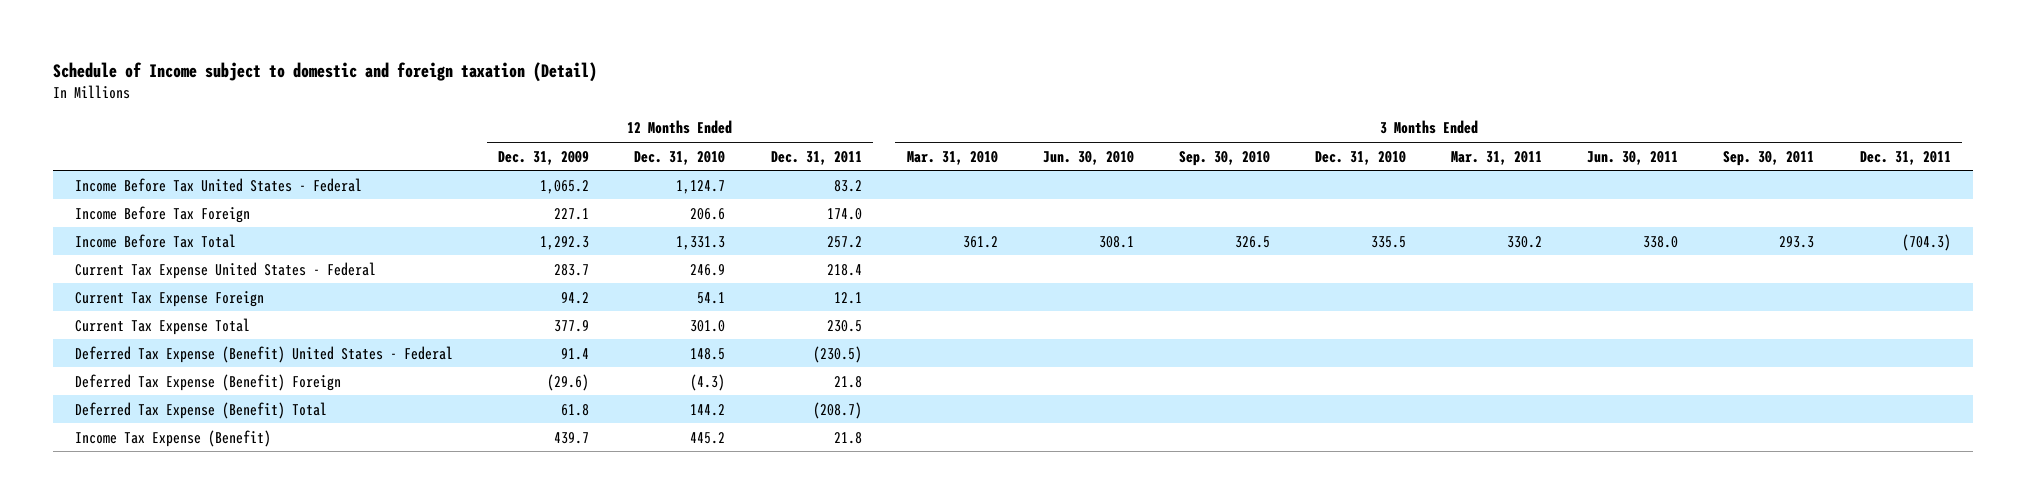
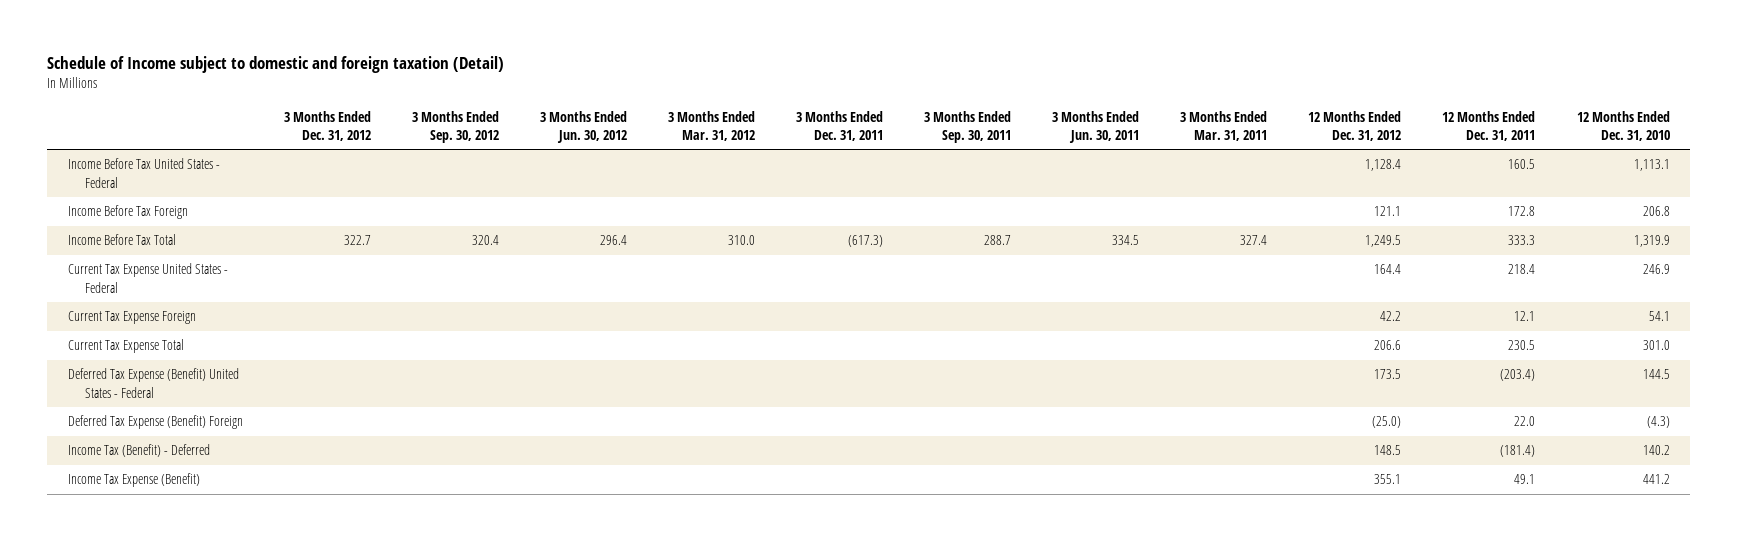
[498,150,590,165] Dec. 31, 2009 -> none
[906,150,998,165] Mar. 31, 2010 -> none
[1042,150,1134,165] Jun. 30, 2010 -> none
[1178,150,1270,166] Sep. 30, 2010 -> none
[1315,150,1407,165] Dec. 31, 2010 -> none
none -> [283,110,371,142] 3 Months Ended Dec. 31, 2012
none -> [411,110,499,144] 3 Months Ended Sep. 30, 2012
none -> [539,110,627,144] 3 Months Ended Jun. 30, 2012
none -> [668,110,756,142] 3 Months Ended Mar. 31, 2012
none -> [1308,110,1402,142] 12 Months Ended Dec. 31, 2012
[676,179,726,194] 1,124.7 -> [1633,159,1670,172] 1,113.1
[833,179,862,192] 83.2 -> [1508,159,1536,170] 160.5
[690,207,726,220] 206.6 -> [1642,206,1670,217] 206.8
[826,207,862,220] 174.0 -> [1508,206,1536,217] 172.8
[676,235,726,250] 1,331.3 -> [1633,235,1670,248] 1,319.9
[826,235,862,248] 257.2 -> [1508,235,1536,246] 333.3
[1507,235,1543,248] 330.2 -> [1240,235,1268,246] 327.4
[1643,235,1679,248] 338.0 -> [1112,235,1140,246] 334.5
[1779,235,1815,248] 293.3 -> [984,235,1012,246] 288.7
[1901,233,1951,251] (704.3) -> [848,235,884,248] (617.3)
[690,347,726,360] 148.5 -> [1642,369,1670,380] 144.5
[812,345,862,363] (230.5) -> [1500,369,1536,382] (203.4)
[833,375,862,388] 21.8 -> [1514,416,1536,427] 22.0
[75,401,328,419] Deferred Tax Expense (Benefit) Total -> [67,444,210,458] Income Tax (Benefit) - Deferred
[690,403,726,416] 144.2 -> [1642,445,1670,456] 140.2
[812,401,862,419] (208.7) -> [1500,445,1536,458] (181.4)
[690,431,726,444] 445.2 -> [1642,474,1670,485] 441.2
[833,431,862,444] 21.8 -> [1514,474,1536,485] 49.1

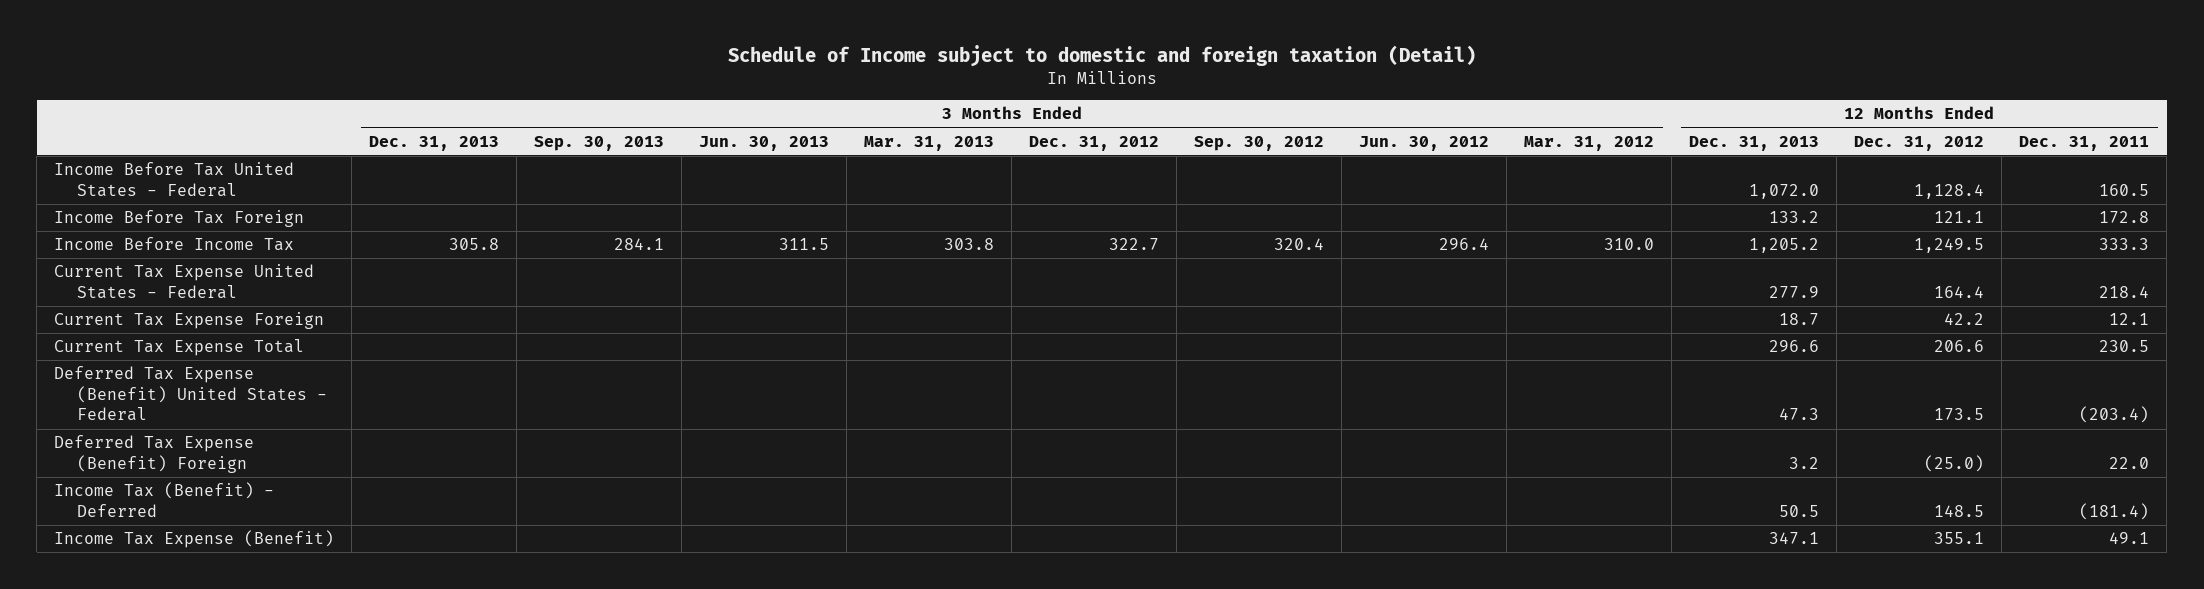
[796,110,884,142] 3 Months Ended Dec. 31, 2011 -> none
[924,110,1012,144] 3 Months Ended Sep. 30, 2011 -> none
[1052,110,1140,144] 3 Months Ended Jun. 30, 2011 -> none
[1180,110,1268,142] 3 Months Ended Mar. 31, 2011 -> none
[1576,110,1670,142] 12 Months Ended Dec. 31, 2010 -> none
none -> [369,135,500,151] Dec. 31, 2013
none -> [534,135,665,151] Sep. 30, 2013
none -> [699,135,830,151] Jun. 30, 2013
none -> [864,135,995,151] Mar. 31, 2013
none -> [1689,135,1820,151] Dec. 31, 2013
[67,234,176,246] Income Before Tax Total -> [54,237,295,252] Income Before Income Tax

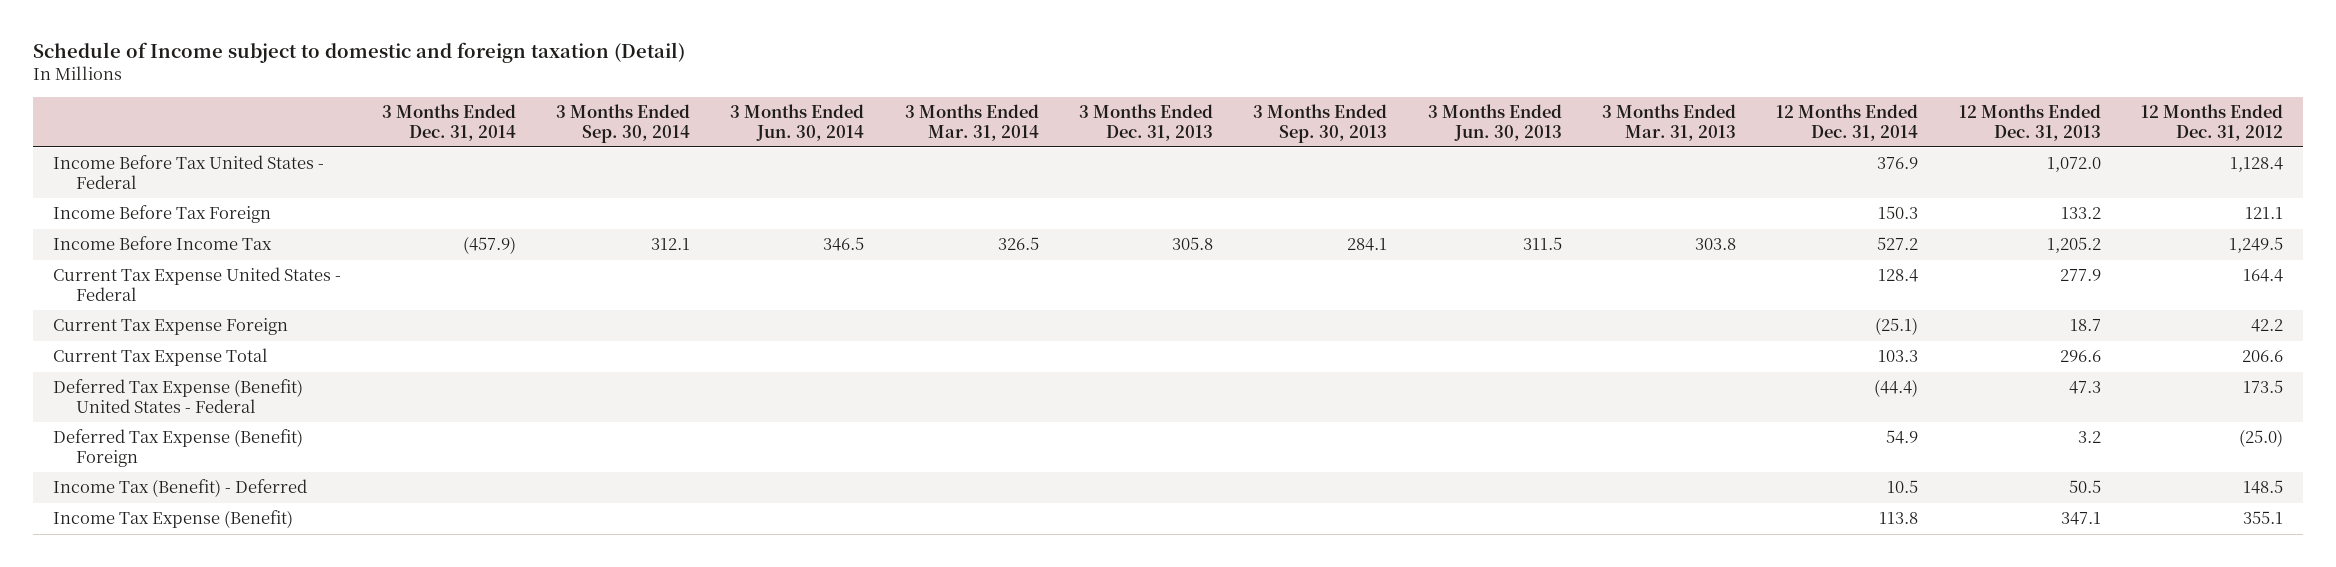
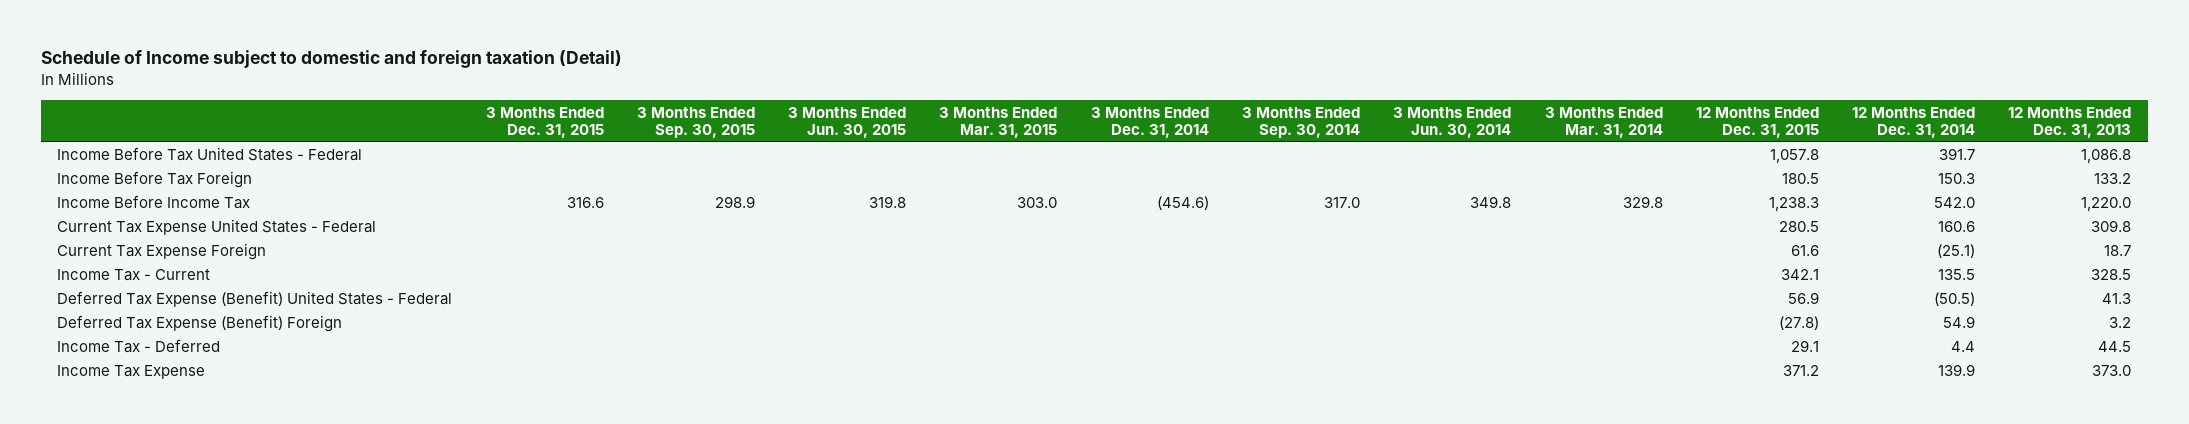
[1079,103,1214,141] 3 Months Ended Dec. 31, 2013 -> none
[1253,103,1388,143] 3 Months Ended Sep. 30, 2013 -> none
[1427,103,1562,141] 3 Months Ended Jun. 30, 2013 -> none
[1602,103,1737,141] 3 Months Ended Mar. 31, 2013 -> none
[2141,103,2284,141] 12 Months Ended Dec. 31, 2012 -> none
none -> [485,106,604,139] 3 Months Ended Dec. 31, 2015
none -> [636,106,755,139] 3 Months Ended Sep. 30, 2015
none -> [788,106,907,139] 3 Months Ended Jun. 30, 2015
none -> [939,106,1058,139] 3 Months Ended Mar. 31, 2015
none -> [1695,106,1819,139] 12 Months Ended Dec. 31, 2015
[1877,157,1919,170] 376.9 -> [1939,148,1976,161] 391.7
[2046,157,2101,173] 1,072.0 -> [2081,149,2132,164] 1,086.8
[462,236,516,255] (457.9) -> [1156,196,1209,211] (454.6)
[650,238,690,251] 312.1 -> [1323,197,1360,209] 317.0
[823,237,865,252] 346.5 -> [1470,196,1512,209] 349.8
[997,237,1039,251] 326.5 -> [1622,196,1663,209] 329.8
[1877,237,1919,251] 527.2 -> [1934,197,1976,209] 542.0
[2046,237,2101,254] 1,205.2 -> [2081,197,2132,212] 1,220.0
[1878,269,1919,283] 128.4 -> [1938,221,1976,233] 160.6
[2059,269,2101,282] 277.9 -> [2091,220,2132,233] 309.8
[53,348,269,367] Current Tax Expense Total -> [57,269,211,282] Income Tax - Current
[1878,350,1919,363] 103.3 -> [1938,269,1976,281] 135.5
[2059,350,2101,363] 296.6 -> [2091,269,2132,281] 328.5
[1874,379,1919,398] (44.4) -> [1934,292,1976,307] (50.5)
[2068,381,2101,395] 47.3 -> [2102,293,2132,305] 41.3
[53,479,308,498] Income Tax (Benefit) - Deferred -> [57,339,221,354] Income Tax - Deferred
[1887,480,1919,494] 10.5 -> [1951,341,1976,353] 4.4
[2068,480,2101,494] 50.5 -> [2098,341,2132,353] 44.5
[53,510,294,529] Income Tax Expense (Benefit) -> [57,365,206,380] Income Tax Expense
[1879,512,1919,525] 113.8 -> [1938,364,1976,377] 139.9
[2060,512,2101,526] 347.1 -> [2092,365,2132,377] 373.0

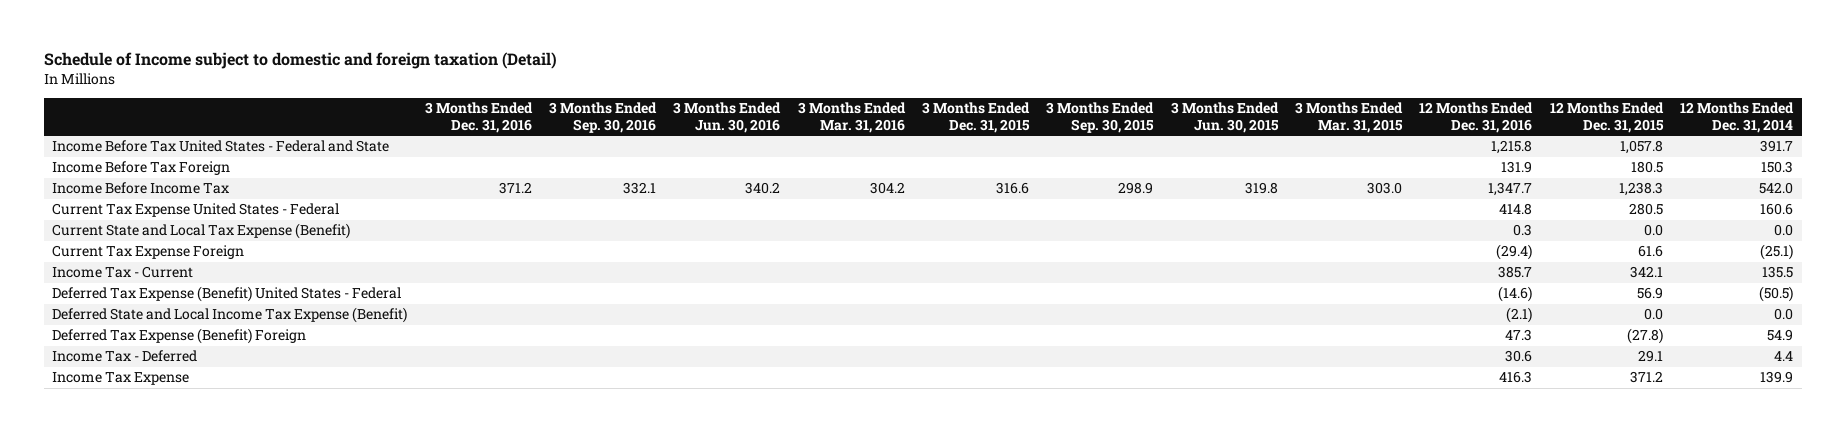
[1090,106,1209,139] 3 Months Ended Dec. 31, 2014 -> none
[1241,106,1360,139] 3 Months Ended Sep. 30, 2014 -> none
[1393,106,1512,139] 3 Months Ended Jun. 30, 2014 -> none
[1544,106,1663,139] 3 Months Ended Mar. 31, 2014 -> none
[2008,106,2132,139] 12 Months Ended Dec. 31, 2013 -> none
none -> [424,101,533,134] 3 Months Ended Dec. 31, 2016
none -> [549,101,658,134] 3 Months Ended Sep. 30, 2016
none -> [673,101,782,134] 3 Months Ended Jun. 30, 2016
none -> [797,101,906,134] 3 Months Ended Mar. 31, 2016
none -> [1419,101,1534,134] 12 Months Ended Dec. 31, 2016
[57,147,363,162] Income Before Tax United States - Federal -> [52,140,390,153] Income Before Tax United States - Federal and State
none -> [52,223,351,240] Current State and Local Tax Expense (Benefit)
none -> [52,307,408,324] Deferred State and Local Income Tax Expense (Benefit)

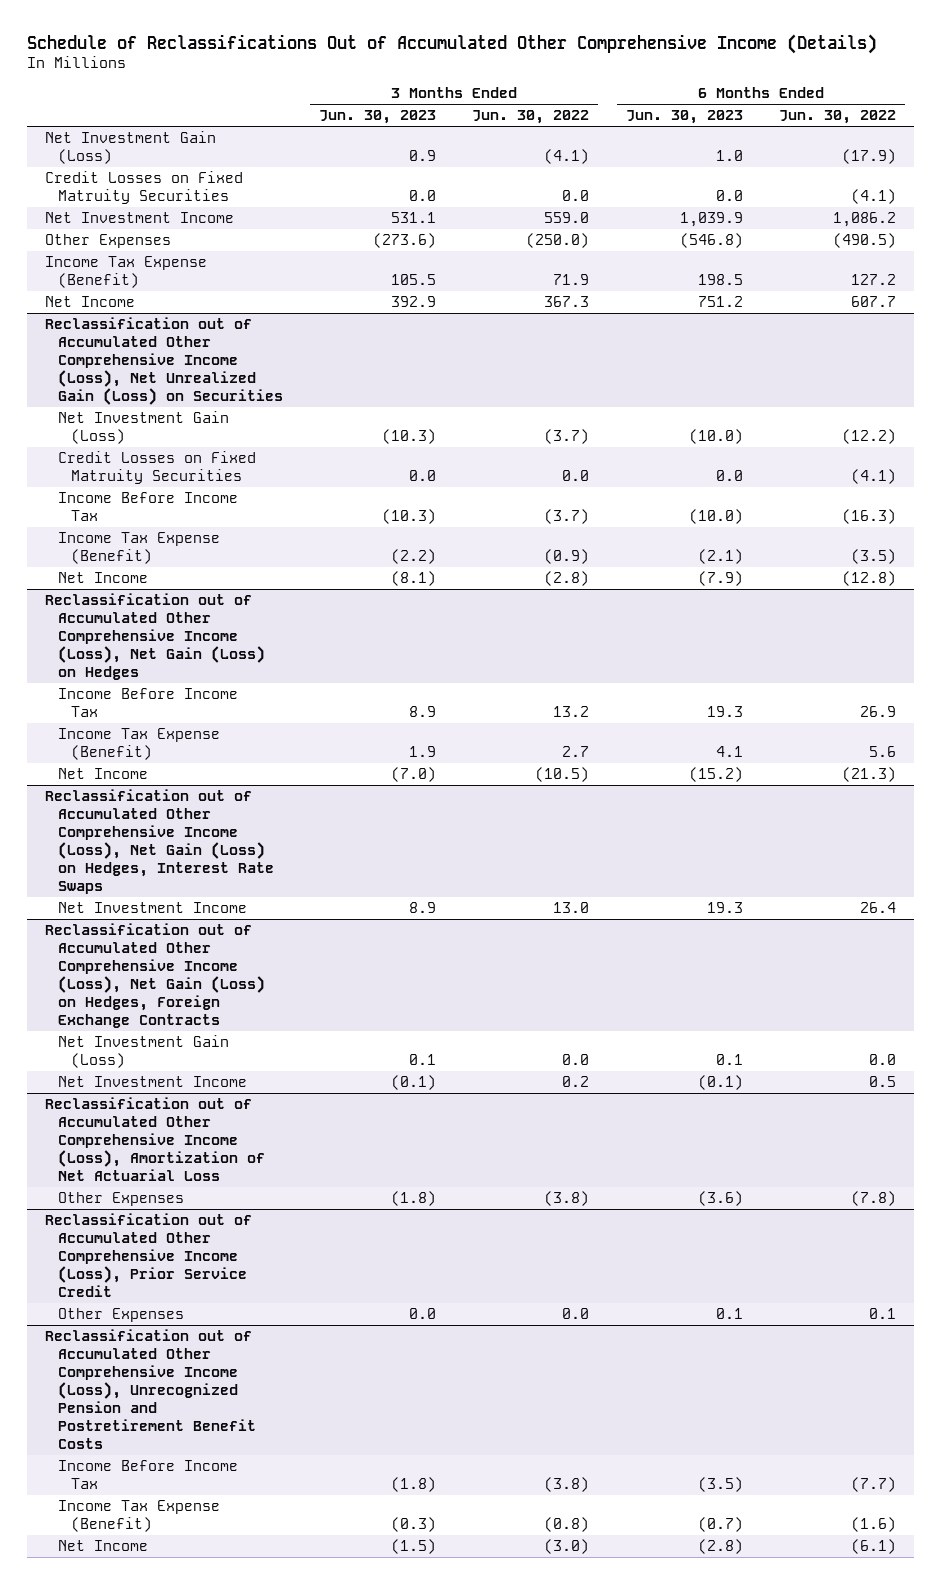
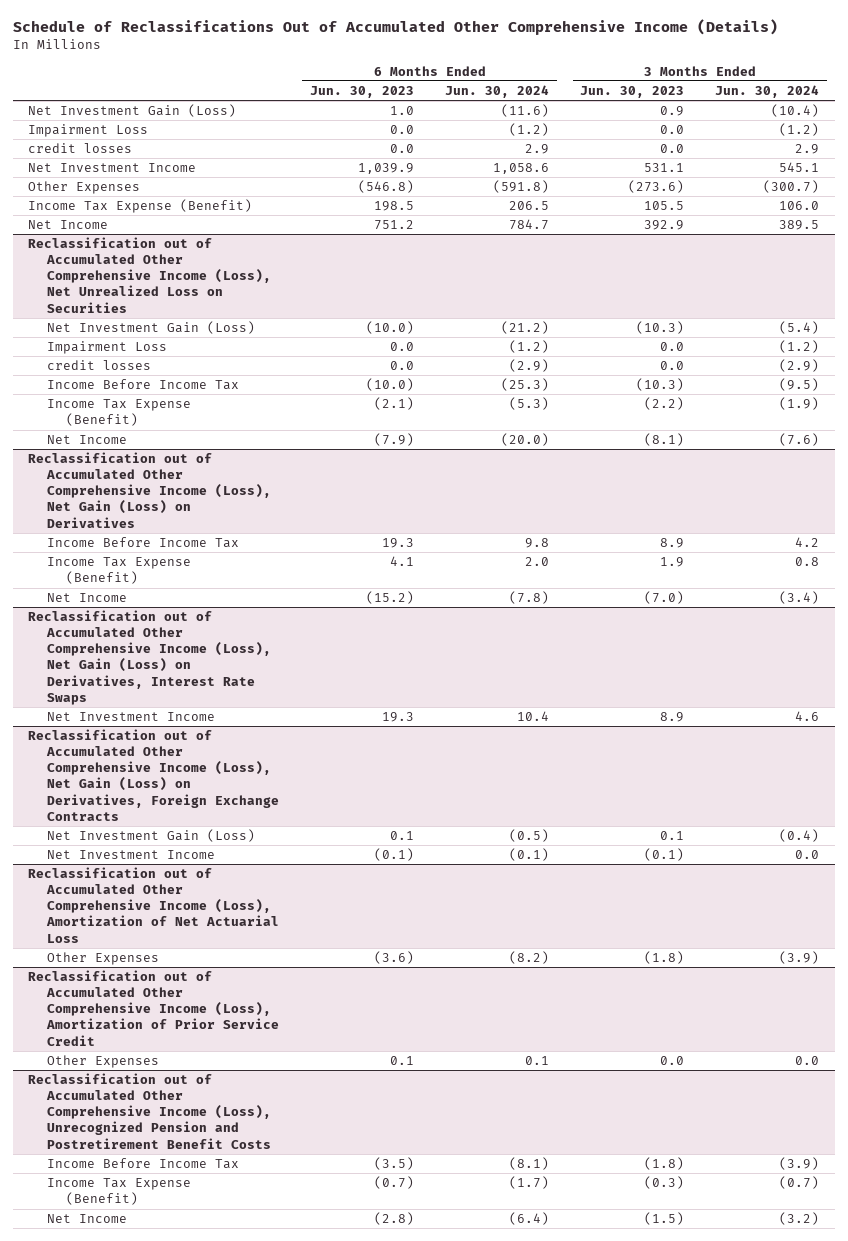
[472,110,590,125] Jun. 30, 2022 -> none
[778,110,896,125] Jun. 30, 2022 -> none
none -> [445,85,550,99] Jun. 30, 2024
none -> [715,85,820,99] Jun. 30, 2024
none -> [28,124,149,138] Impairment Loss
[44,170,243,205] Credit Losses on Fixed Matruity Securities -> [28,143,133,154] credit losses
[44,316,283,406] Reclassification out of Accumulated Other Comprehensive Income (Loss), Net Unrealized Gain (Loss) on Securities -> [28,237,272,313] Reclassification out of Accumulated Other Comprehensive Income (Loss), Net Unrealized Loss on Securities
none -> [47,341,168,355] Impairment Loss
[57,450,256,485] Credit Losses on Fixed Matruity Securities -> [47,360,152,371] credit losses
[44,592,265,681] Reclassification out of Accumulated Other Comprehensive Income (Loss), Net Gain (Loss) on Hedges -> [28,452,272,528] Reclassification out of Accumulated Other Comprehensive Income (Loss), Net Gain (Loss) on Derivatives
[44,788,274,895] Reclassification out of Accumulated Other Comprehensive Income (Loss), Net Gain (Loss) on Hedges, Interest Rate Swaps -> [28,610,272,705] Reclassification out of Accumulated Other Comprehensive Income (Loss), Net Gain (Loss) on Derivatives, Interest Rate Swaps
[44,922,265,1029] Reclassification out of Accumulated Other Comprehensive Income (Loss), Net Gain (Loss) on Hedges, Foreign Exchange Contracts -> [28,729,280,821] Reclassification out of Accumulated Other Comprehensive Income (Loss), Net Gain (Loss) on Derivatives, Foreign Exchange Contracts
[44,1212,252,1298] Reclassification out of Accumulated Other Comprehensive Income (Loss), Prior Service Credit -> [28,970,280,1046] Reclassification out of Accumulated Other Comprehensive Income (Loss), Amortization of Prior Service Credit

